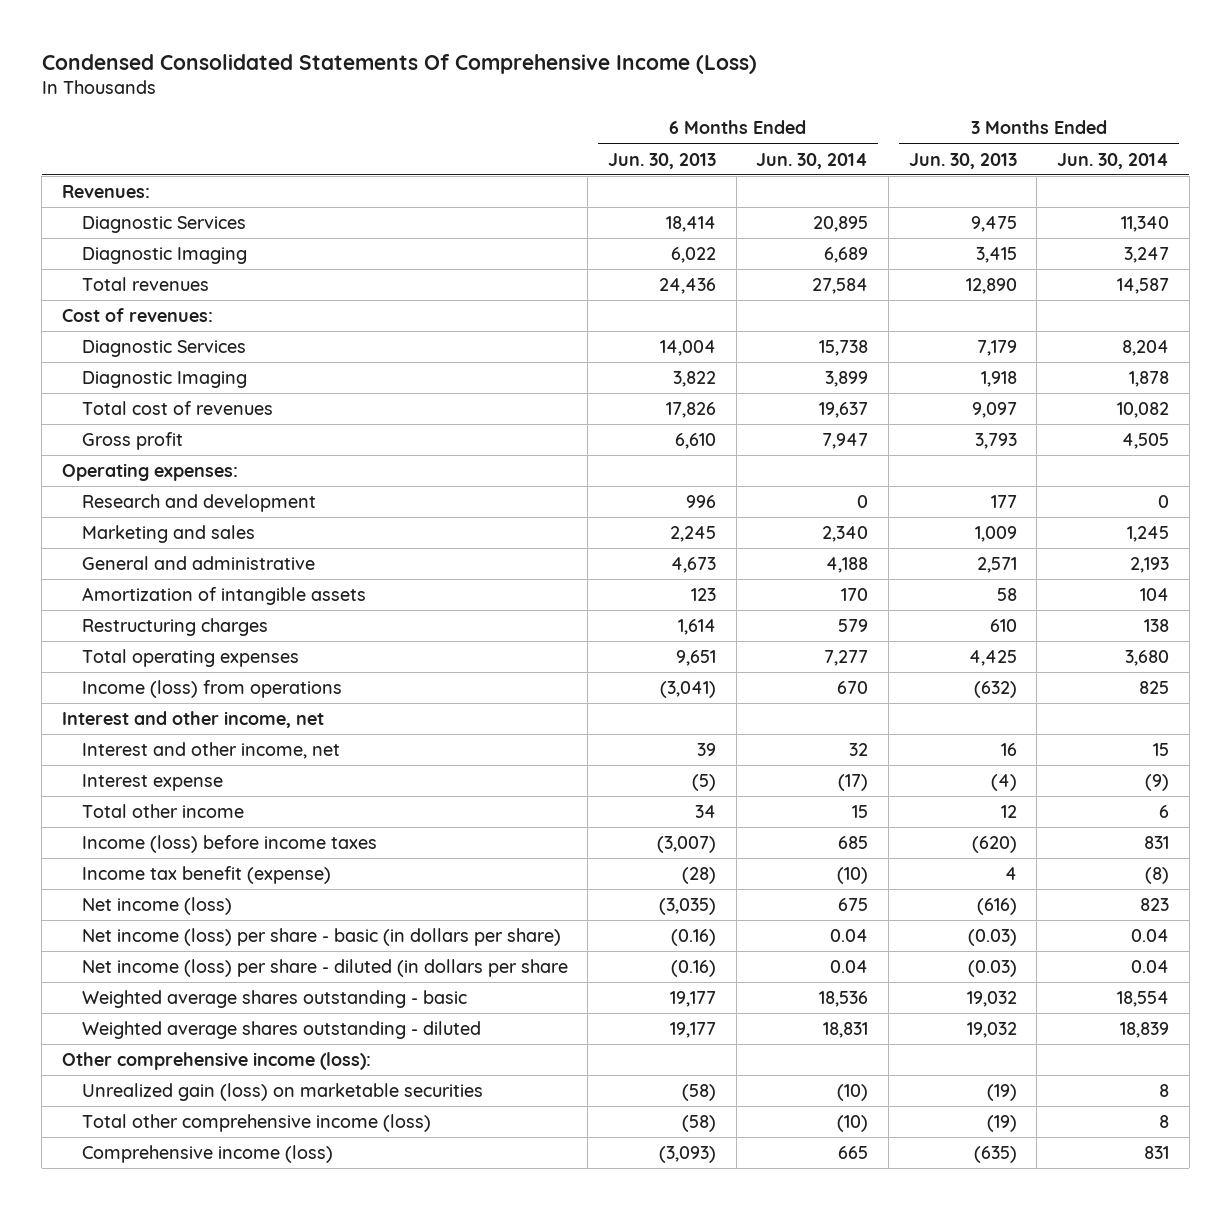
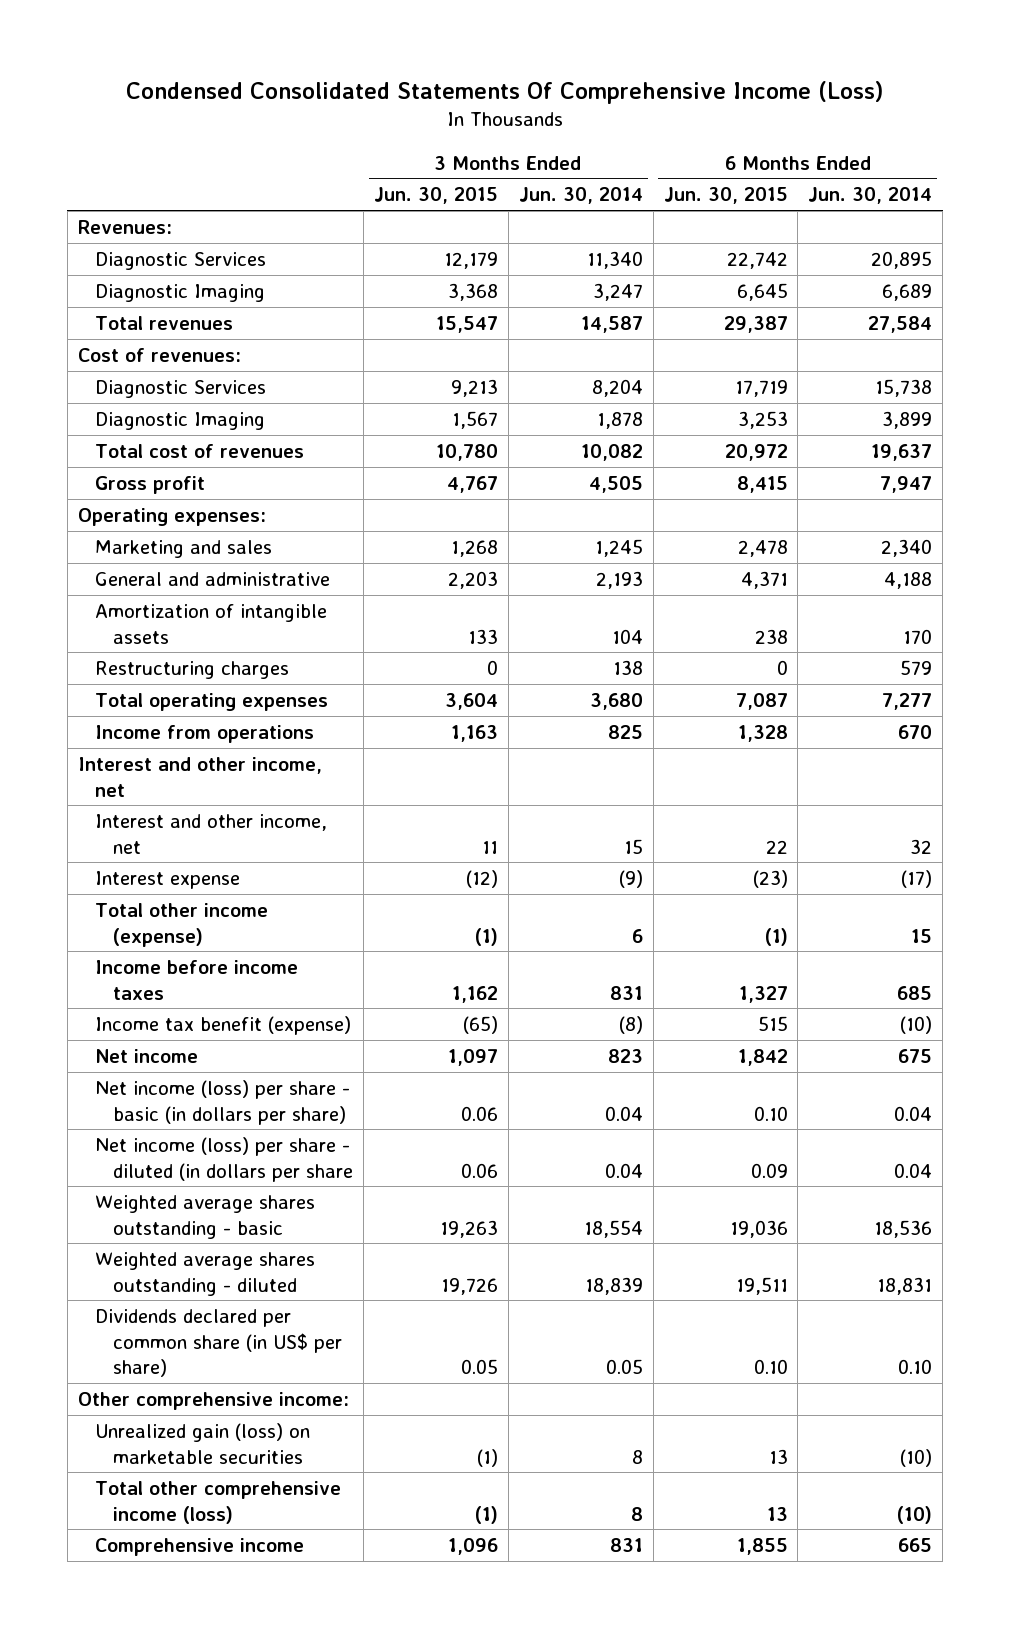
[608,152,717,169] Jun. 30, 2013 -> none
[908,152,1017,169] Jun. 30, 2013 -> none
none -> [374,187,499,205] Jun. 30, 2015
none -> [663,187,788,205] Jun. 30, 2015
[81,494,316,513] Research and development -> none
[81,680,342,699] Income (loss) from operations -> [95,724,315,743] Income from operations
[81,804,244,819] Total other income -> [95,902,269,947] Total other income (expense)
[81,835,377,854] Income (loss) before income taxes -> [95,959,299,1000] Income before income taxes
[81,897,232,916] Net income (loss) -> [95,1048,199,1063] Net income
none -> [95,1308,343,1378] Dividends declared per common share (in US$ per share)
[61,1052,371,1071] Other comprehensive income (loss): -> [77,1391,349,1410] Other comprehensive income:
[81,1145,333,1164] Comprehensive income (loss) -> [95,1537,305,1556] Comprehensive income

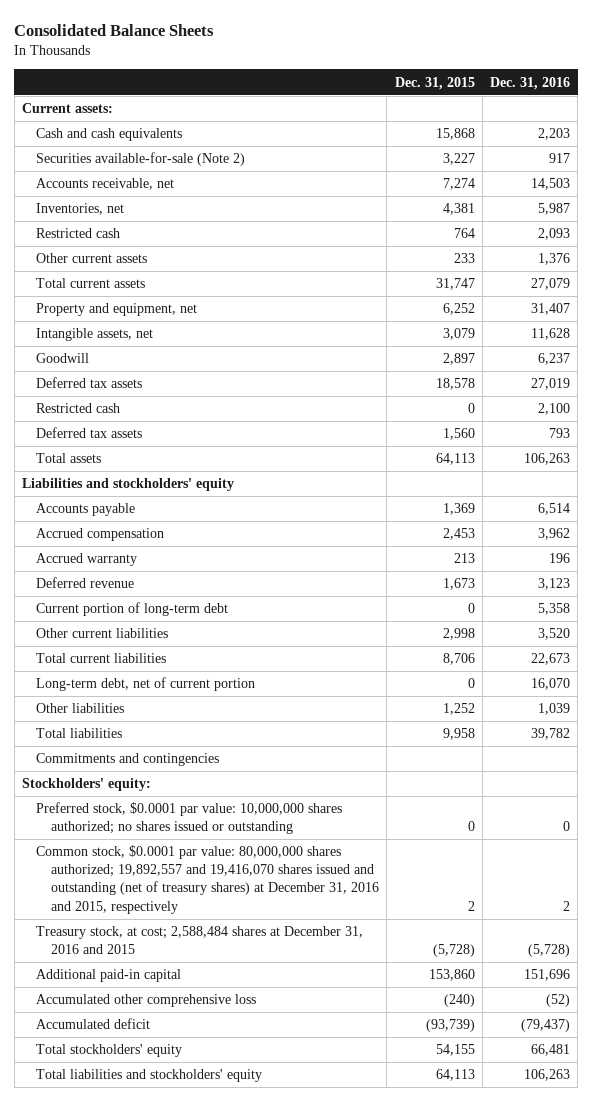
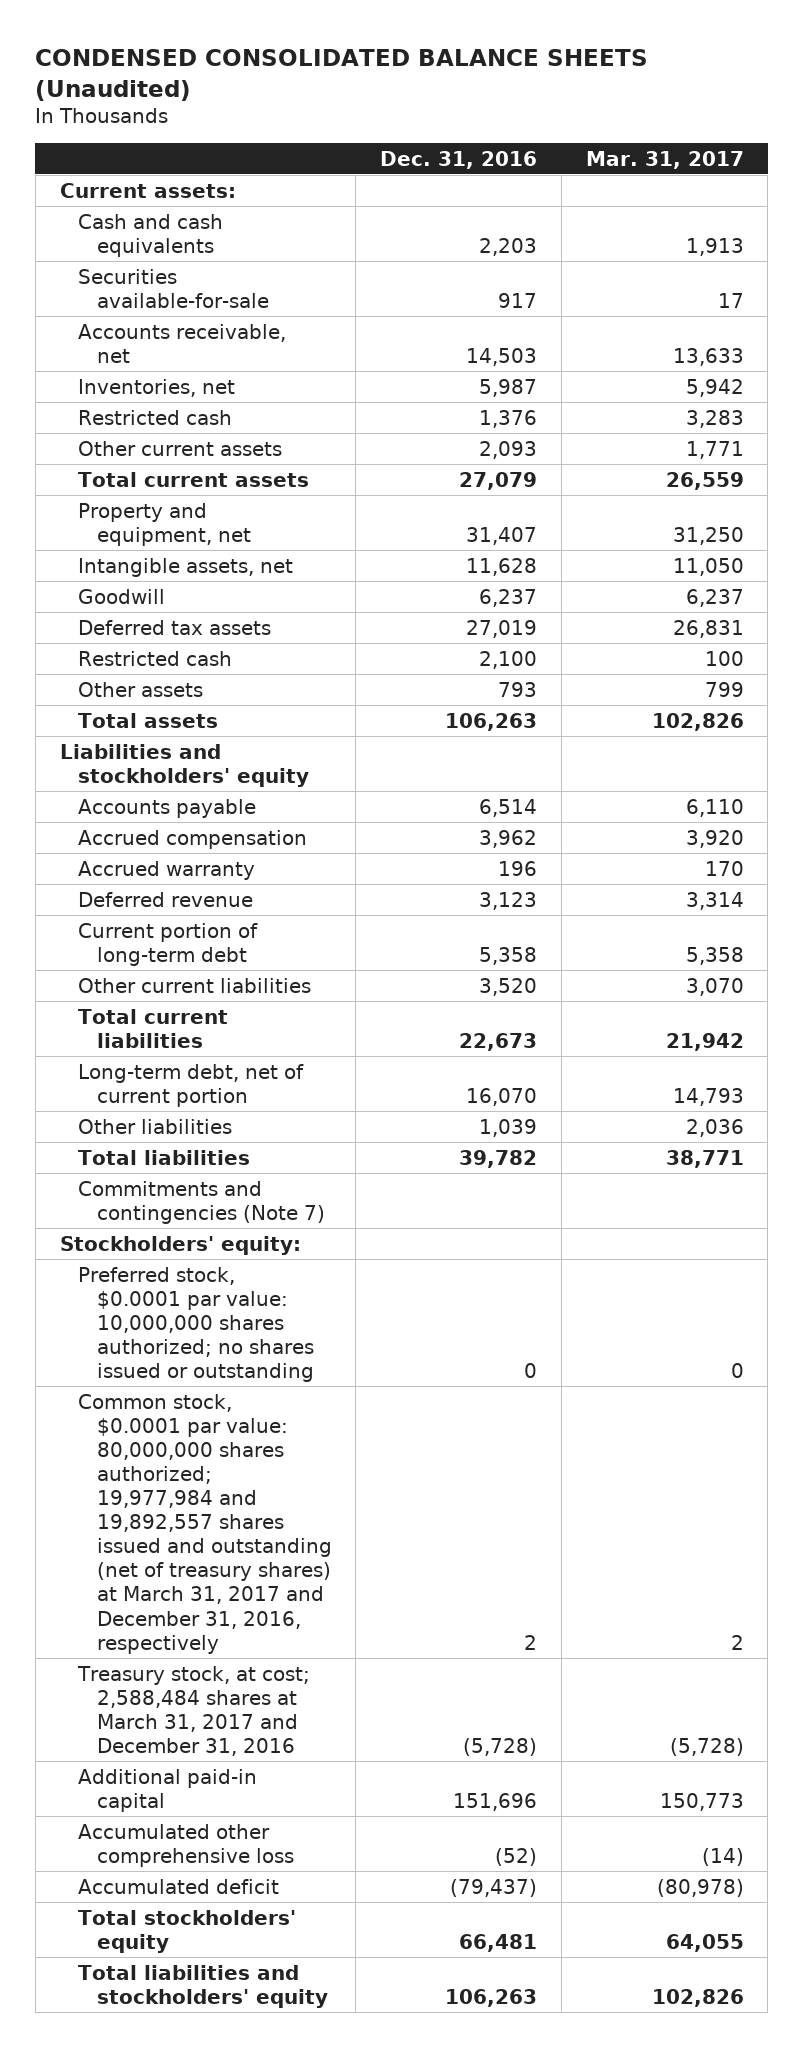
[14,24,215,37] Consolidated Balance Sheets -> [35,48,649,101] CONDENSED CONSOLIDATED BALANCE SHEETS (Unaudited)
[394,76,475,90] Dec. 31, 2015 -> none
none -> [585,150,744,169] Mar. 31, 2017
[36,152,246,167] Securities available-for-sale (Note 2) -> [78,268,269,308] Securities available-for-sale
[538,228,571,241] 2,093 -> [479,409,538,428] 1,376
[538,253,571,266] 1,376 -> [479,440,538,459] 2,093
[36,427,143,439] Deferred tax assets -> [78,681,204,697] Other assets
[36,753,220,767] Commitments and contingencies -> [78,1180,325,1224] Commitments and contingencies (Note 7)
[36,845,380,914] Common stock, $0.0001 par value: 80,000,000 shares authorized; 19,892,557 and 19,416,070 shares issued and outstanding (net of treasury shares) at December 31, 2016 and 2015, respectively -> [78,1393,332,1654] Common stock, $0.0001 par value: 80,000,000 shares authorized; 19,977,984 and 19,892,557 shares issued and outstanding (net of treasury shares) at March 31, 2017 and December 31, 2016, respectively
[36,926,364,955] Treasury stock, at cost; 2,588,484 shares at December 31, 2016 and 2015 -> [77,1665,311,1756] Treasury stock, at cost; 2,588,484 shares at March 31, 2017 and December 31, 2016

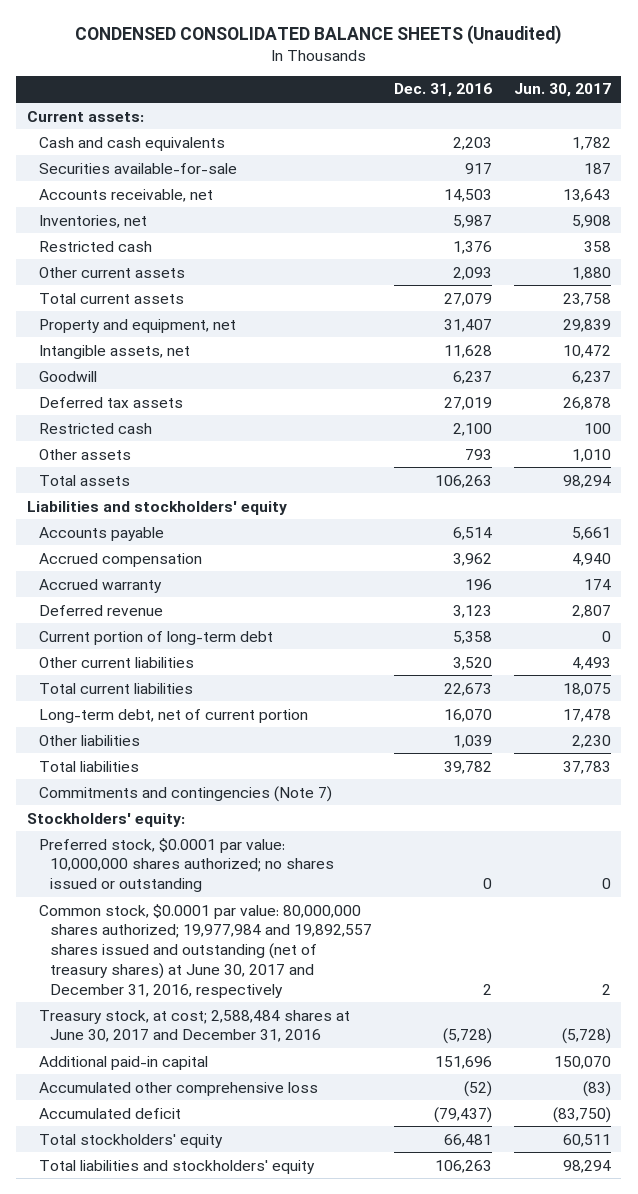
[585,150,744,169] Mar. 31, 2017 -> none
none -> [513,83,611,98] Jun. 30, 2017
[78,1393,332,1654] Common stock, $0.0001 par value: 80,000,000 shares authorized; 19,977,984 and 19,892,557 shares issued and outstanding (net of treasury shares) at March 31, 2017 and December 31, 2016, respectively -> [38,903,373,998] Common stock, $0.0001 par value: 80,000,000 shares authorized; 19,977,984 and 19,892,557 shares issued and outstanding (net of treasury shares) at June 30, 2017 and December 31, 2016, respectively
[77,1665,311,1756] Treasury stock, at cost; 2,588,484 shares at March 31, 2017 and December 31, 2016 -> [38,1009,350,1043] Treasury stock, at cost; 2,588,484 shares at June 30, 2017 and December 31, 2016

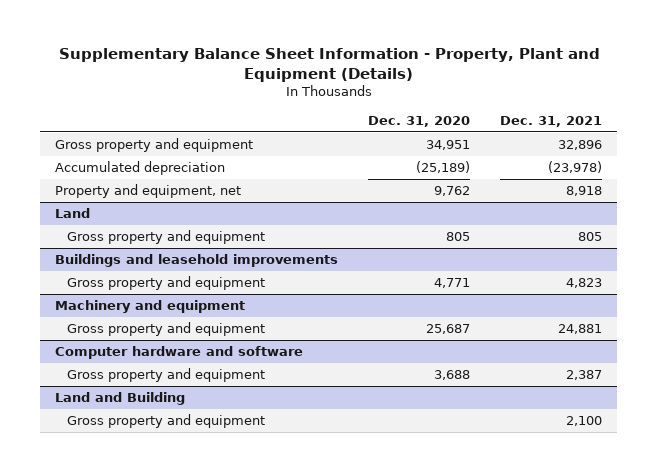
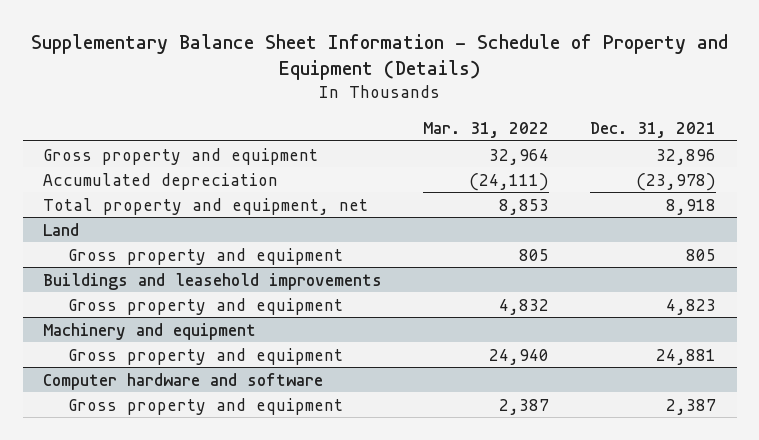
[58,48,600,82] Supplementary Balance Sheet Information - Property, Plant and Equipment (Details) -> [30,33,728,81] Supplementary Balance Sheet Information - Schedule of Property and Equipment (Details)
[368,115,471,127] Dec. 31, 2020 -> none
none -> [423,121,550,138] Mar. 31, 2022
[54,184,241,199] Property and equipment, net -> [43,197,369,215] Total property and equipment, net
[54,392,185,406] Land and Building -> none
[66,414,265,429] Gross property and equipment -> none

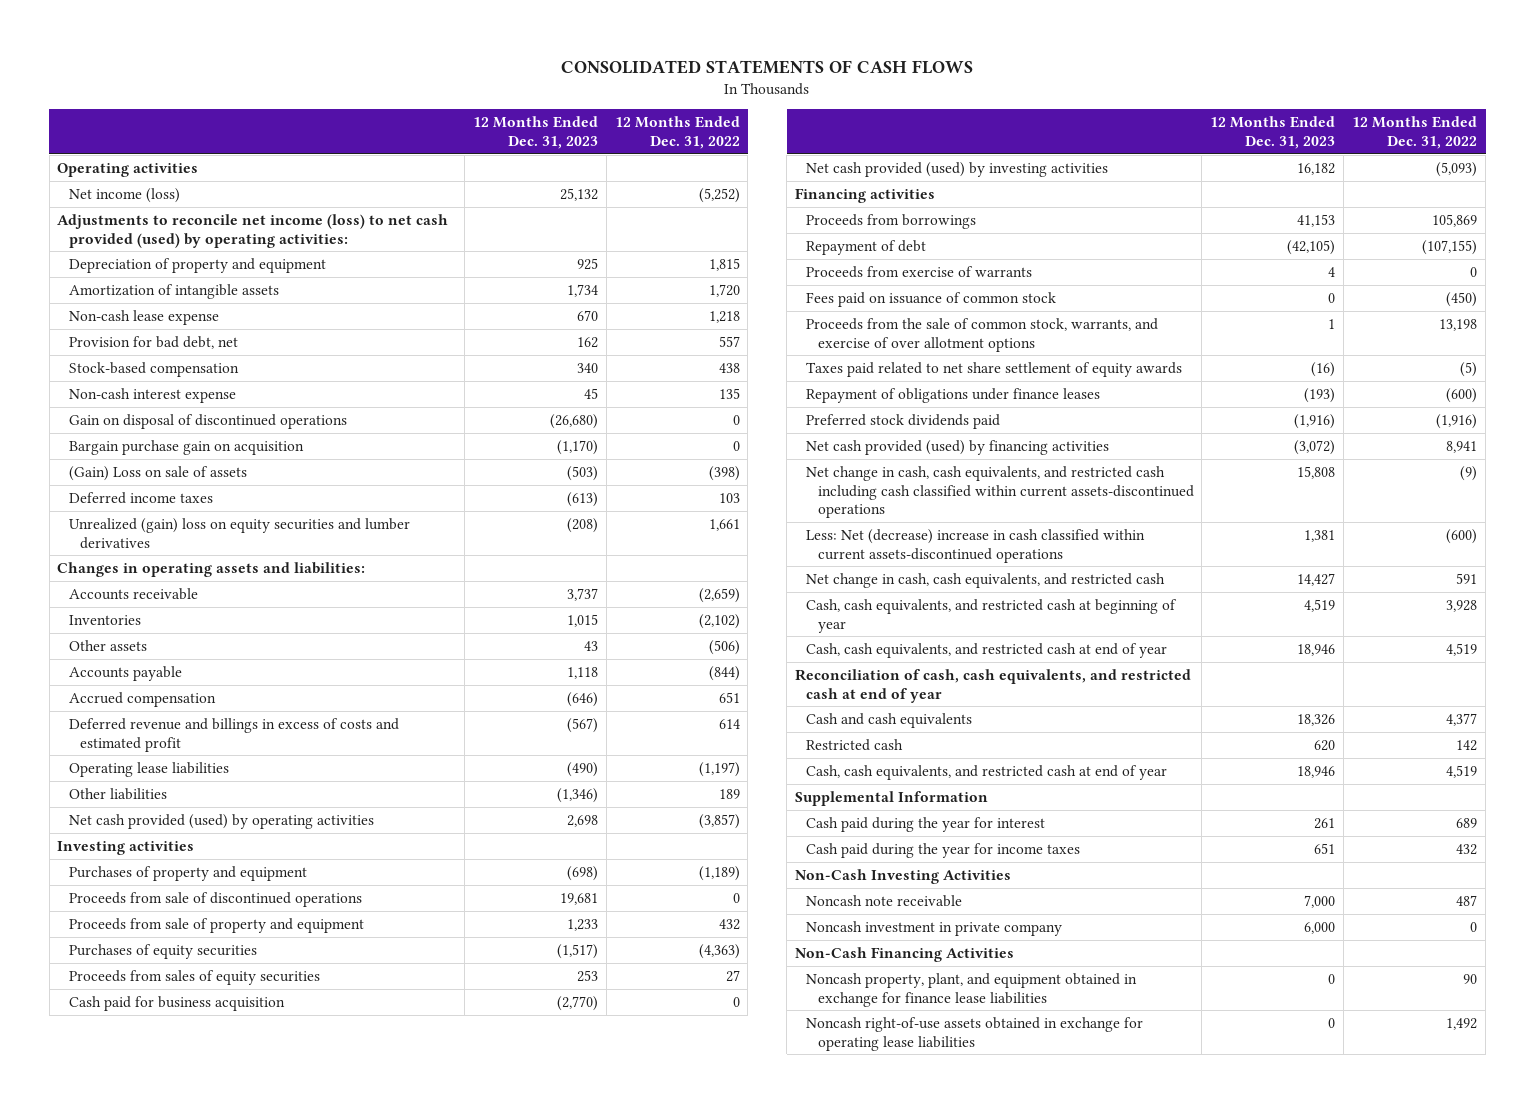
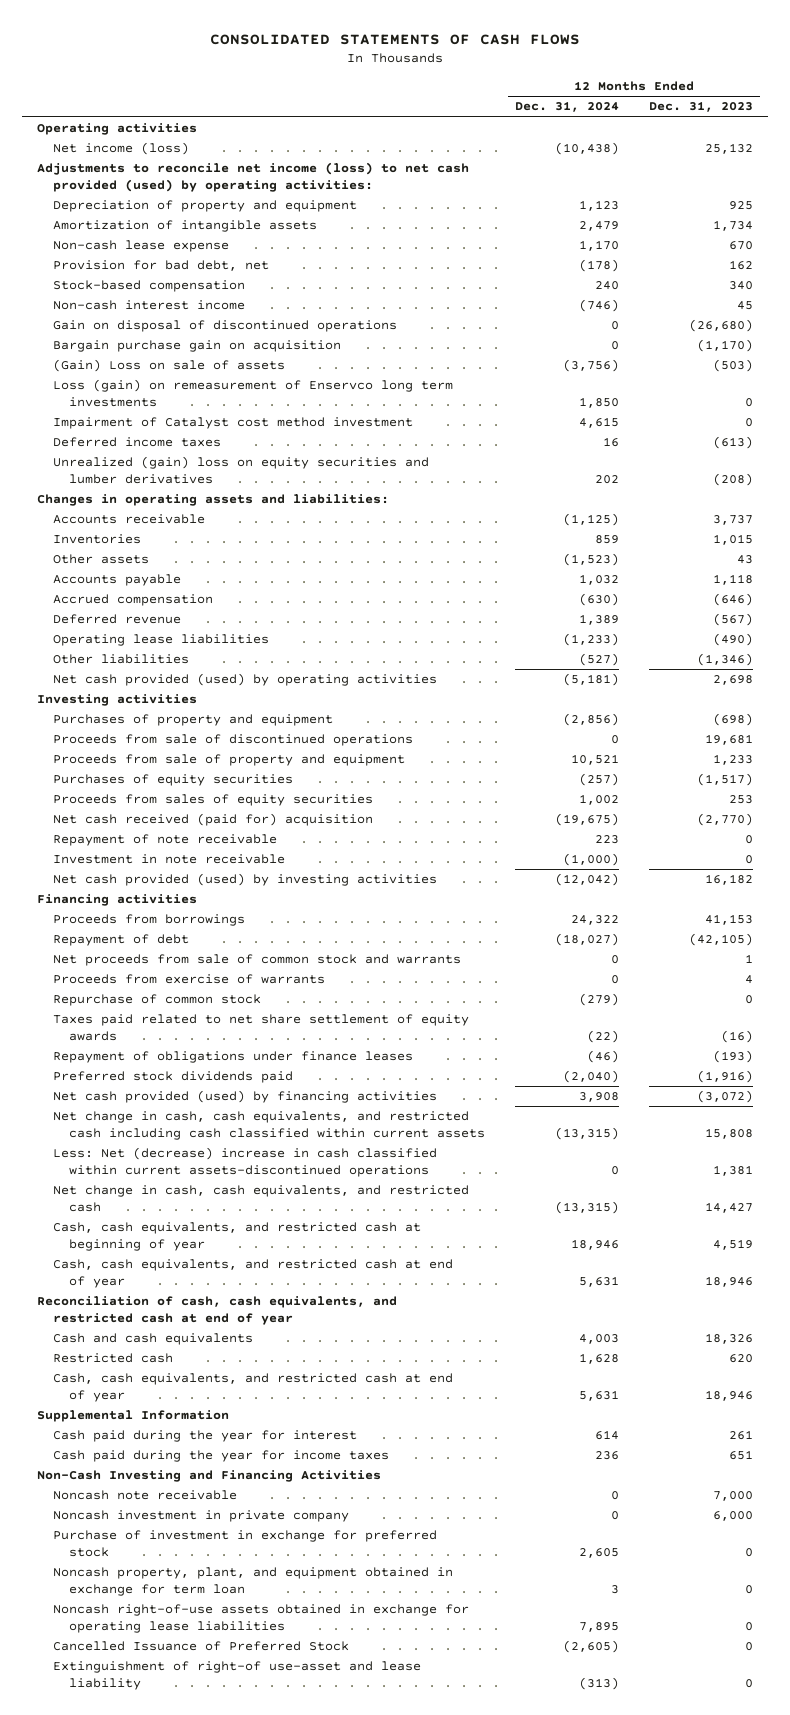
[614,116,740,150] 12 Months Ended Dec. 31, 2022 -> none
none -> [515,101,620,113] Dec. 31, 2024
[68,388,236,404] Non-cash interest expense -> [53,300,246,311] Non-cash interest income
none -> [53,379,454,408] Loss (gain) on remeasurement of Enservco long term investments
none -> [53,417,414,430] Impairment of Catalyst cost method investment
[68,718,399,752] Deferred revenue and billings in excess of costs and estimated profit -> [53,614,182,625] Deferred revenue
[68,996,285,1012] Cash paid for business acquisition -> [53,813,374,827] Net cash received (paid for) acquisition
none -> [53,834,278,847] Repayment of note receivable
none -> [53,854,286,865] Investment in note receivable
none -> [53,954,462,967] Net proceeds from sale of common stock and warrants
[806,292,1057,308] Fees paid on issuance of common stock -> none
[806,318,1159,352] Proceeds from the sale of common stock, warrants, and exercise of over allotment options -> none
none -> [53,994,262,1007] Repurchase of common stock
[806,466,1194,519] Net change in cash, cash equivalents, and restricted cash including cash classified within current assets-discontinued operations -> [53,1111,486,1141] Net change in cash, cash equivalents, and restricted cash including cash classified within current assets
[795,869,1012,885] Non-Cash Investing Activities -> [37,1470,382,1483] Non-Cash Investing and Financing Activities
[795,947,1015,963] Non-Cash Financing Activities -> none
none -> [53,1530,438,1558] Purchase of investment in exchange for preferred stock
[806,973,1138,1007] Noncash property, plant, and equipment obtained in exchange for finance lease liabilities -> [53,1567,454,1597] Noncash property, plant, and equipment obtained in exchange for term loan
none -> [53,1641,350,1652] Cancelled Issuance of Preferred Stock
none -> [53,1661,422,1691] Extinguishment of right-of use-asset and lease liability

